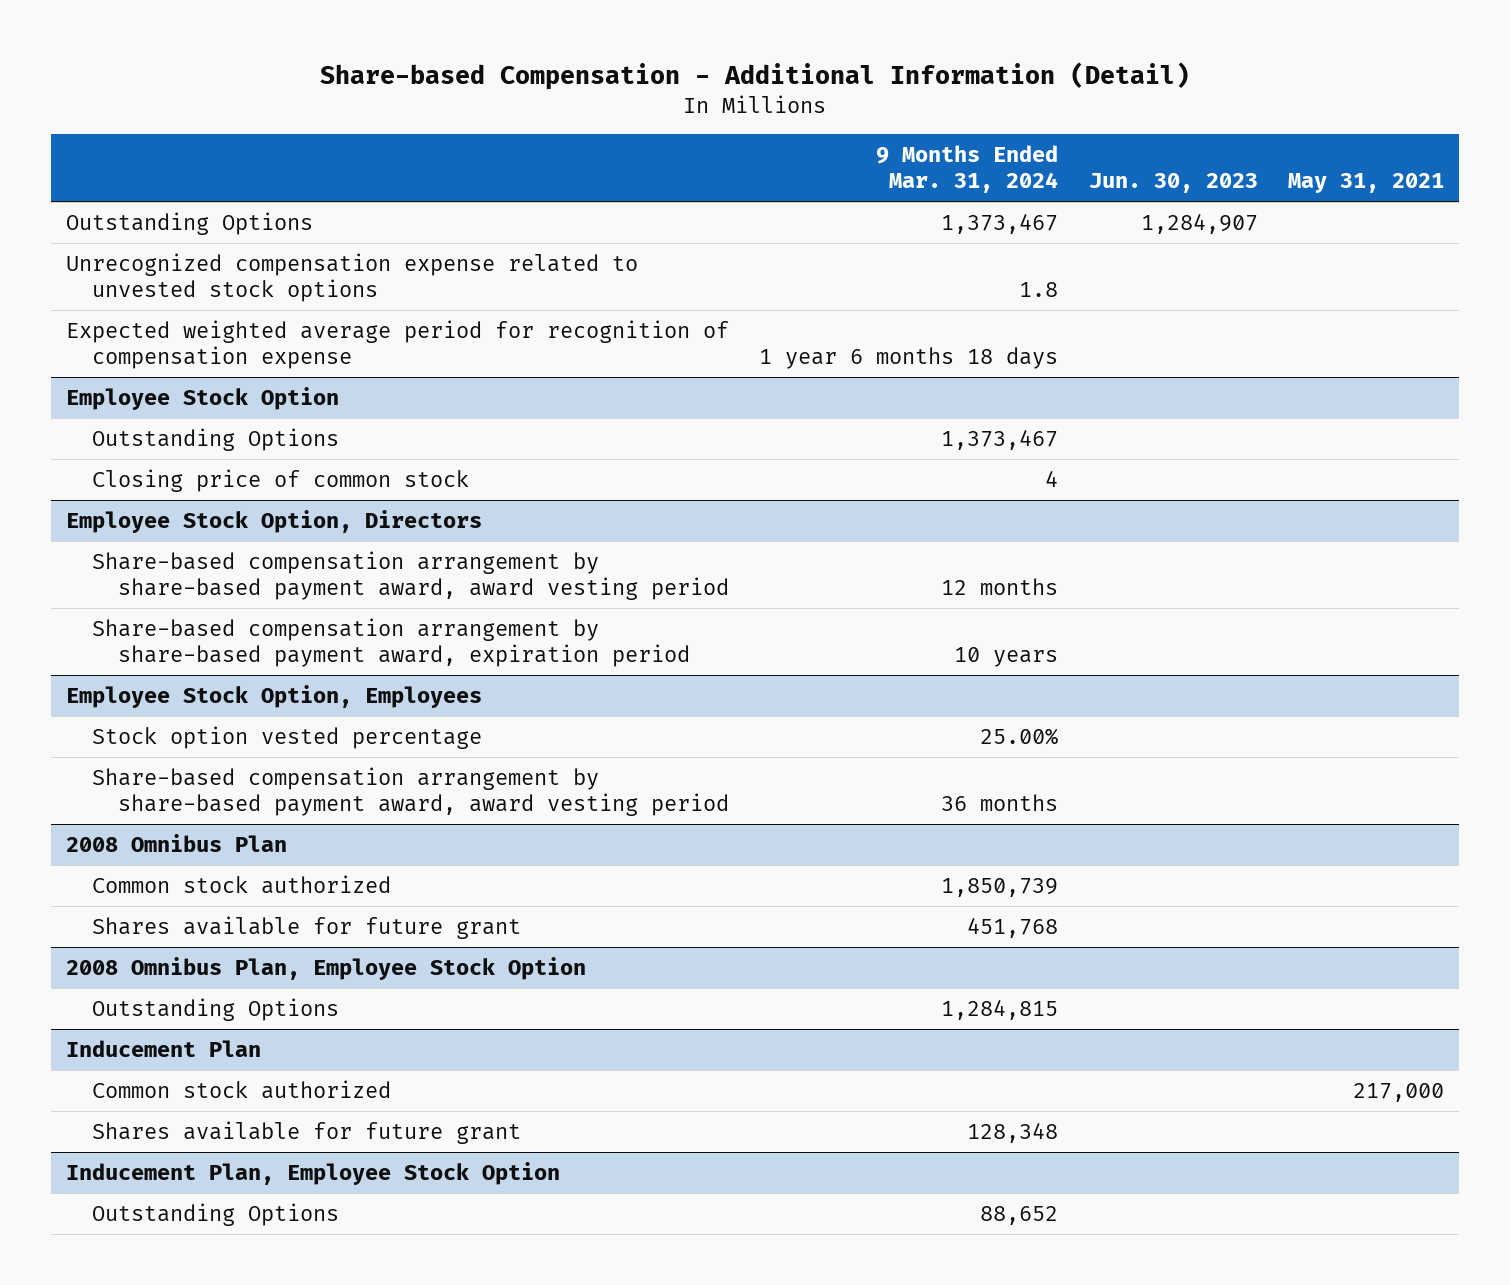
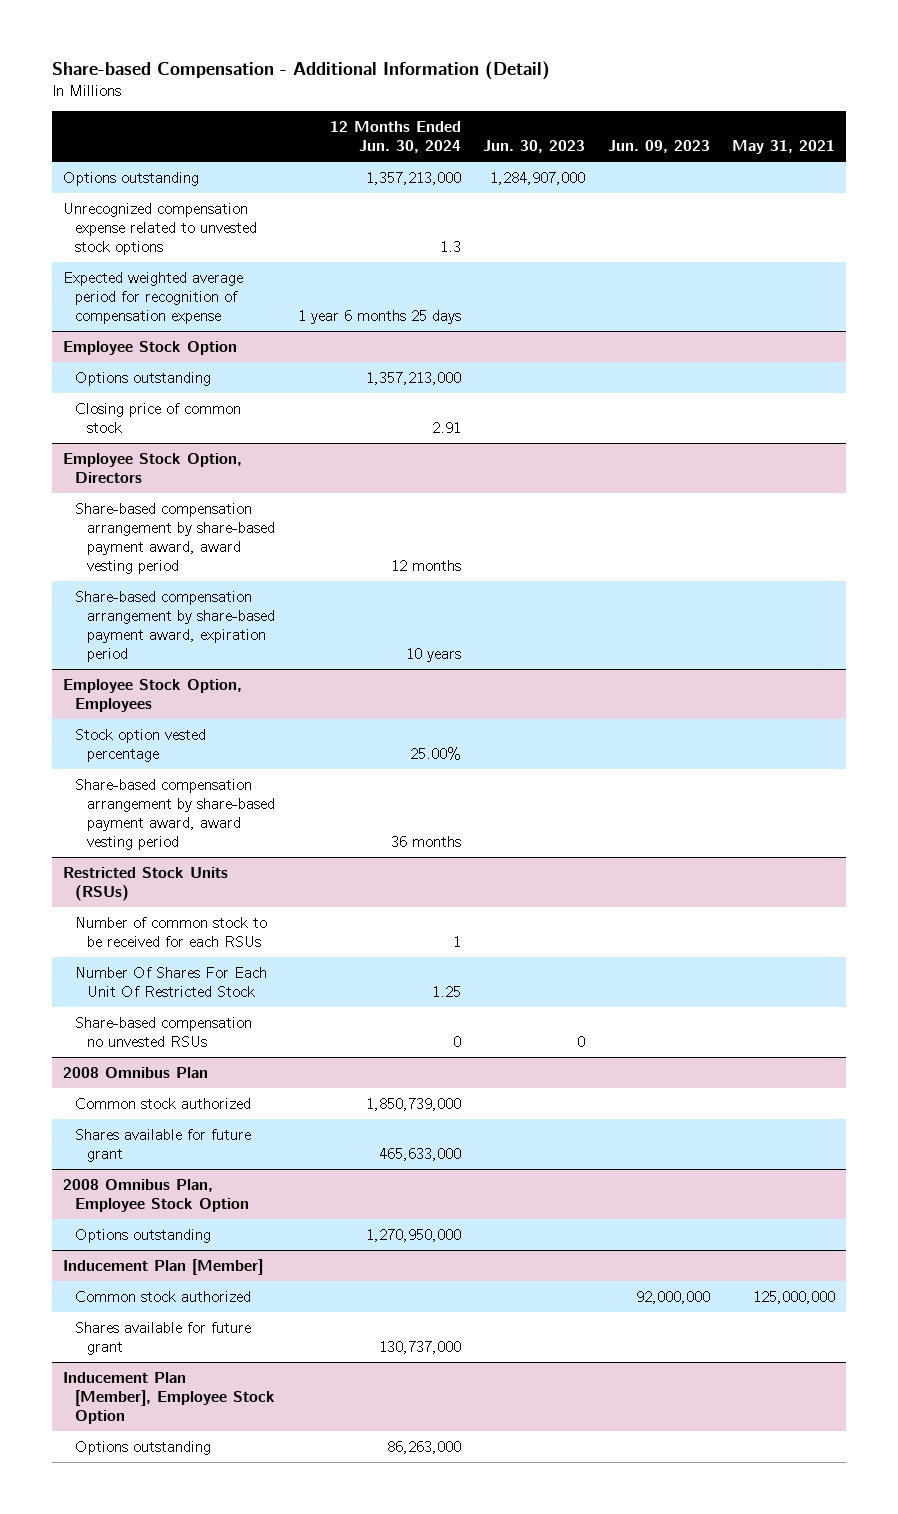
[876,145,1059,194] 9 Months Ended Mar. 31, 2024 -> none
none -> [329,121,461,154] 12 Months Ended Jun. 30, 2024
none -> [607,140,710,154] Jun. 09, 2023
[65,211,313,235] Outstanding Options -> [62,171,199,186] Options outstanding
[1140,213,1258,234] 1,284,907 -> [490,171,586,185] 1,284,907,000
[91,427,339,451] Outstanding Options -> [75,371,212,386] Options outstanding
none -> [62,866,228,901] Restricted Stock Units (RSUs)
none -> [75,916,268,947] Number of common stock to be received for each RSUs
none -> [75,966,268,997] Number Of Shares For Each Unit Of Restricted Stock
none -> [75,1016,253,1047] Share-based compensation no unvested RSUs
[91,997,339,1021] Outstanding Options -> [75,1228,212,1243] Options outstanding
[65,1039,261,1057] Inducement Plan -> [62,1258,263,1275] Inducement Plan [Member]
[1353,1082,1445,1102] 217,000 -> [753,1290,836,1304] 125,000,000
[65,1161,560,1185] Inducement Plan, Employee Stock Option -> [62,1371,276,1424] Inducement Plan [Member], Employee Stock Option
[91,1202,339,1226] Outstanding Options -> [75,1440,212,1455] Options outstanding

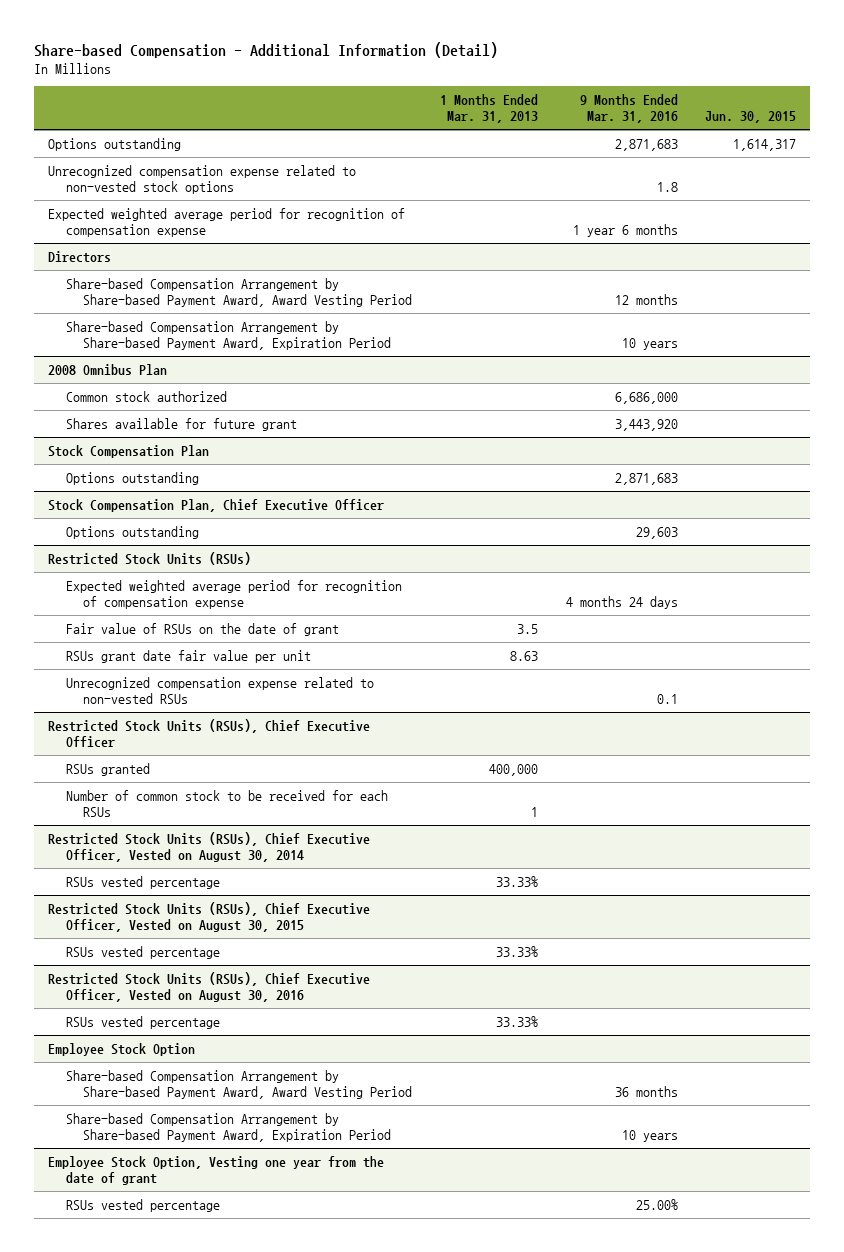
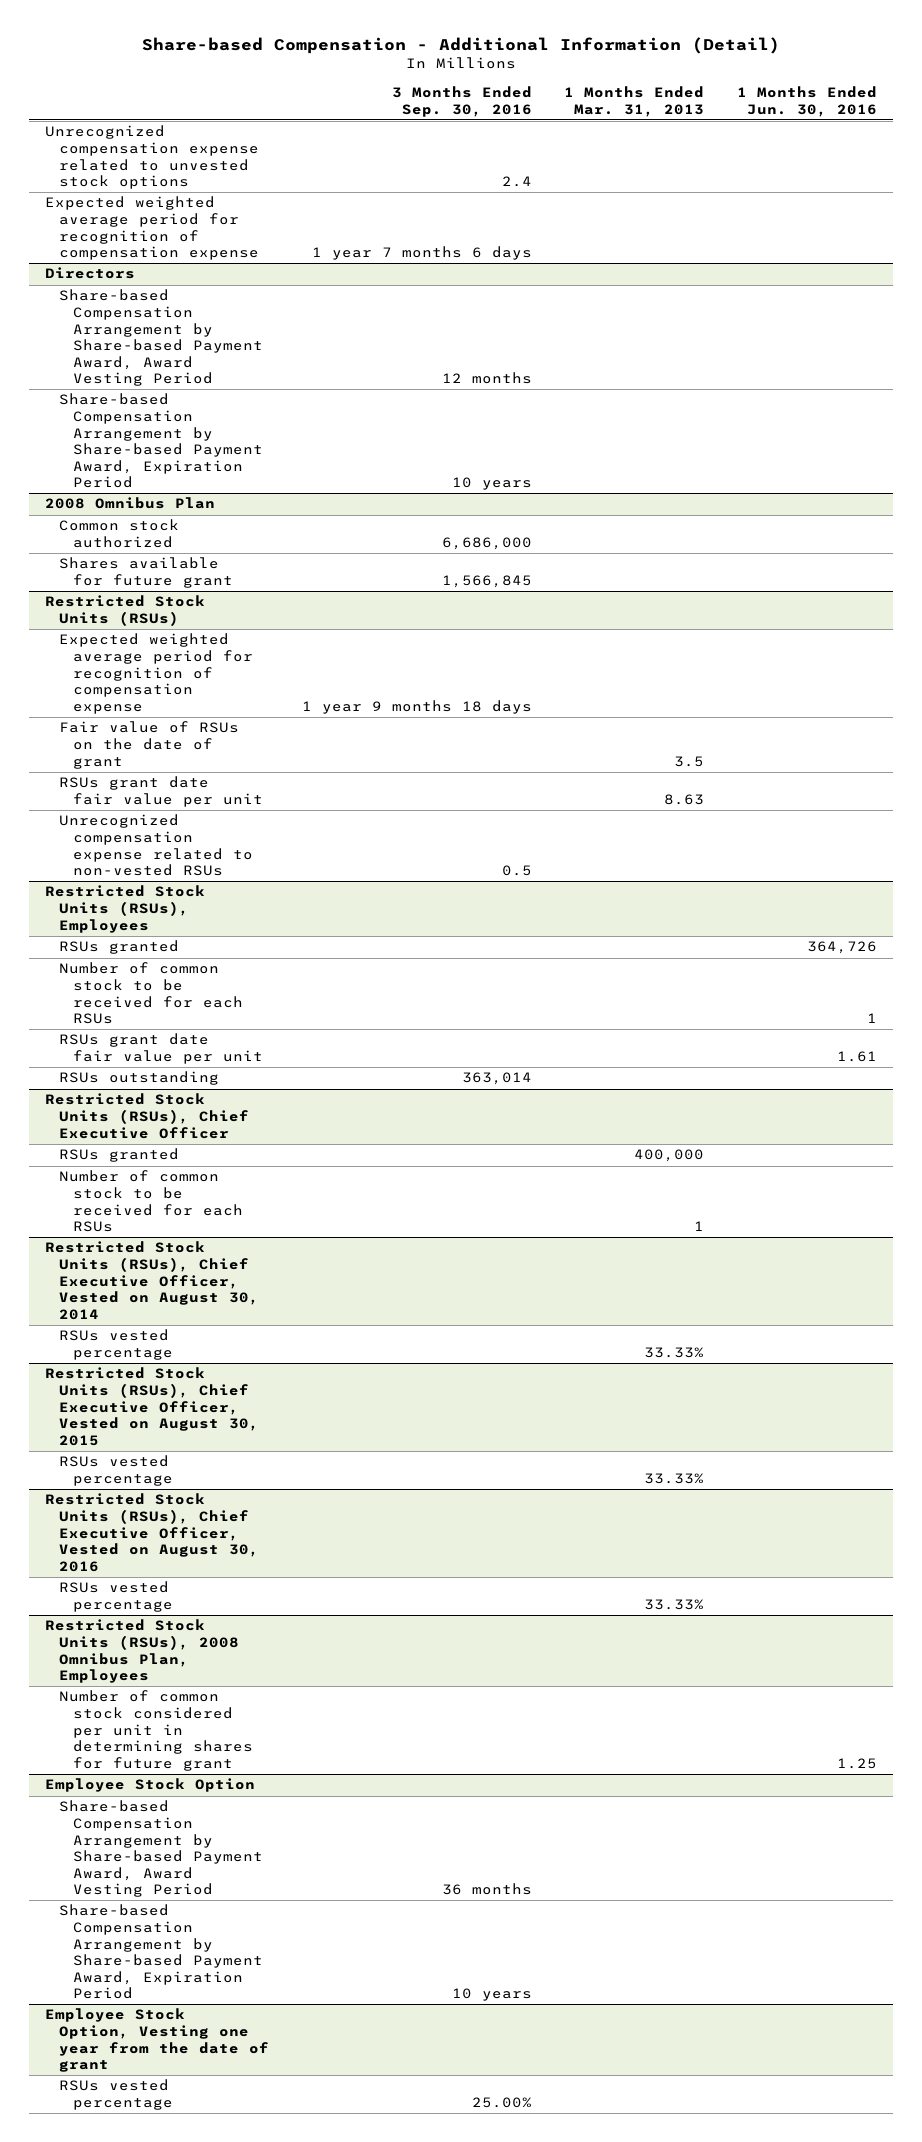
[579,93,678,124] 9 Months Ended Mar. 31, 2016 -> none
[705,111,797,124] Jun. 30, 2015 -> none
none -> [391,86,532,117] 3 Months Ended Sep. 30, 2016
none -> [736,86,877,117] 1 Months Ended Jun. 30, 2016
[47,137,181,151] Options outstanding -> none
[47,164,356,194] Unrecognized compensation expense related to non-vested stock options -> [45,125,260,190] Unrecognized compensation expense related to unvested stock options
[47,444,209,458] Stock Compensation Plan -> none
[65,471,199,485] Options outstanding -> none
[47,498,384,512] Stock Compensation Plan, Chief Executive Officer -> none
[65,525,199,539] Options outstanding -> none
none -> [45,885,206,933] Restricted Stock Units (RSUs), Employees
none -> [59,940,180,955] RSUs granted
none -> [59,962,244,1025] Number of common stock to be received for each RSUs
none -> [59,1033,264,1065] RSUs grant date fair value per unit
none -> [59,1071,220,1086] RSUs outstanding
none -> [45,1619,240,1684] Restricted Stock Units (RSUs), 2008 Omnibus Plan, Employees
none -> [59,1690,254,1771] Number of common stock considered per unit in determining shares for future grant

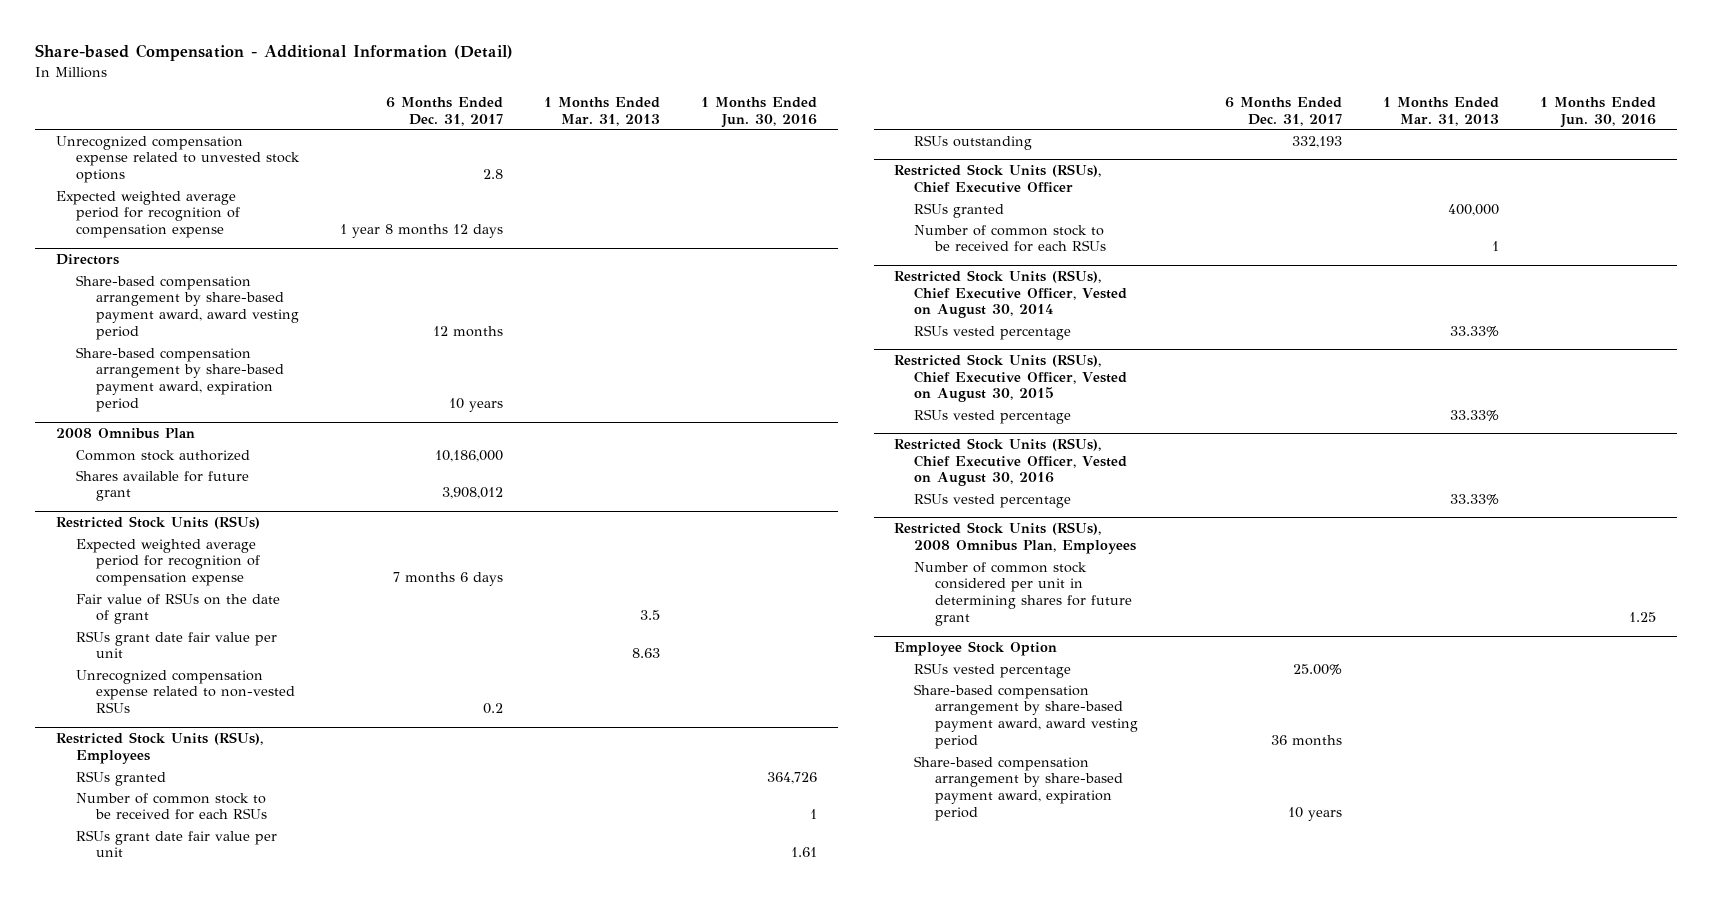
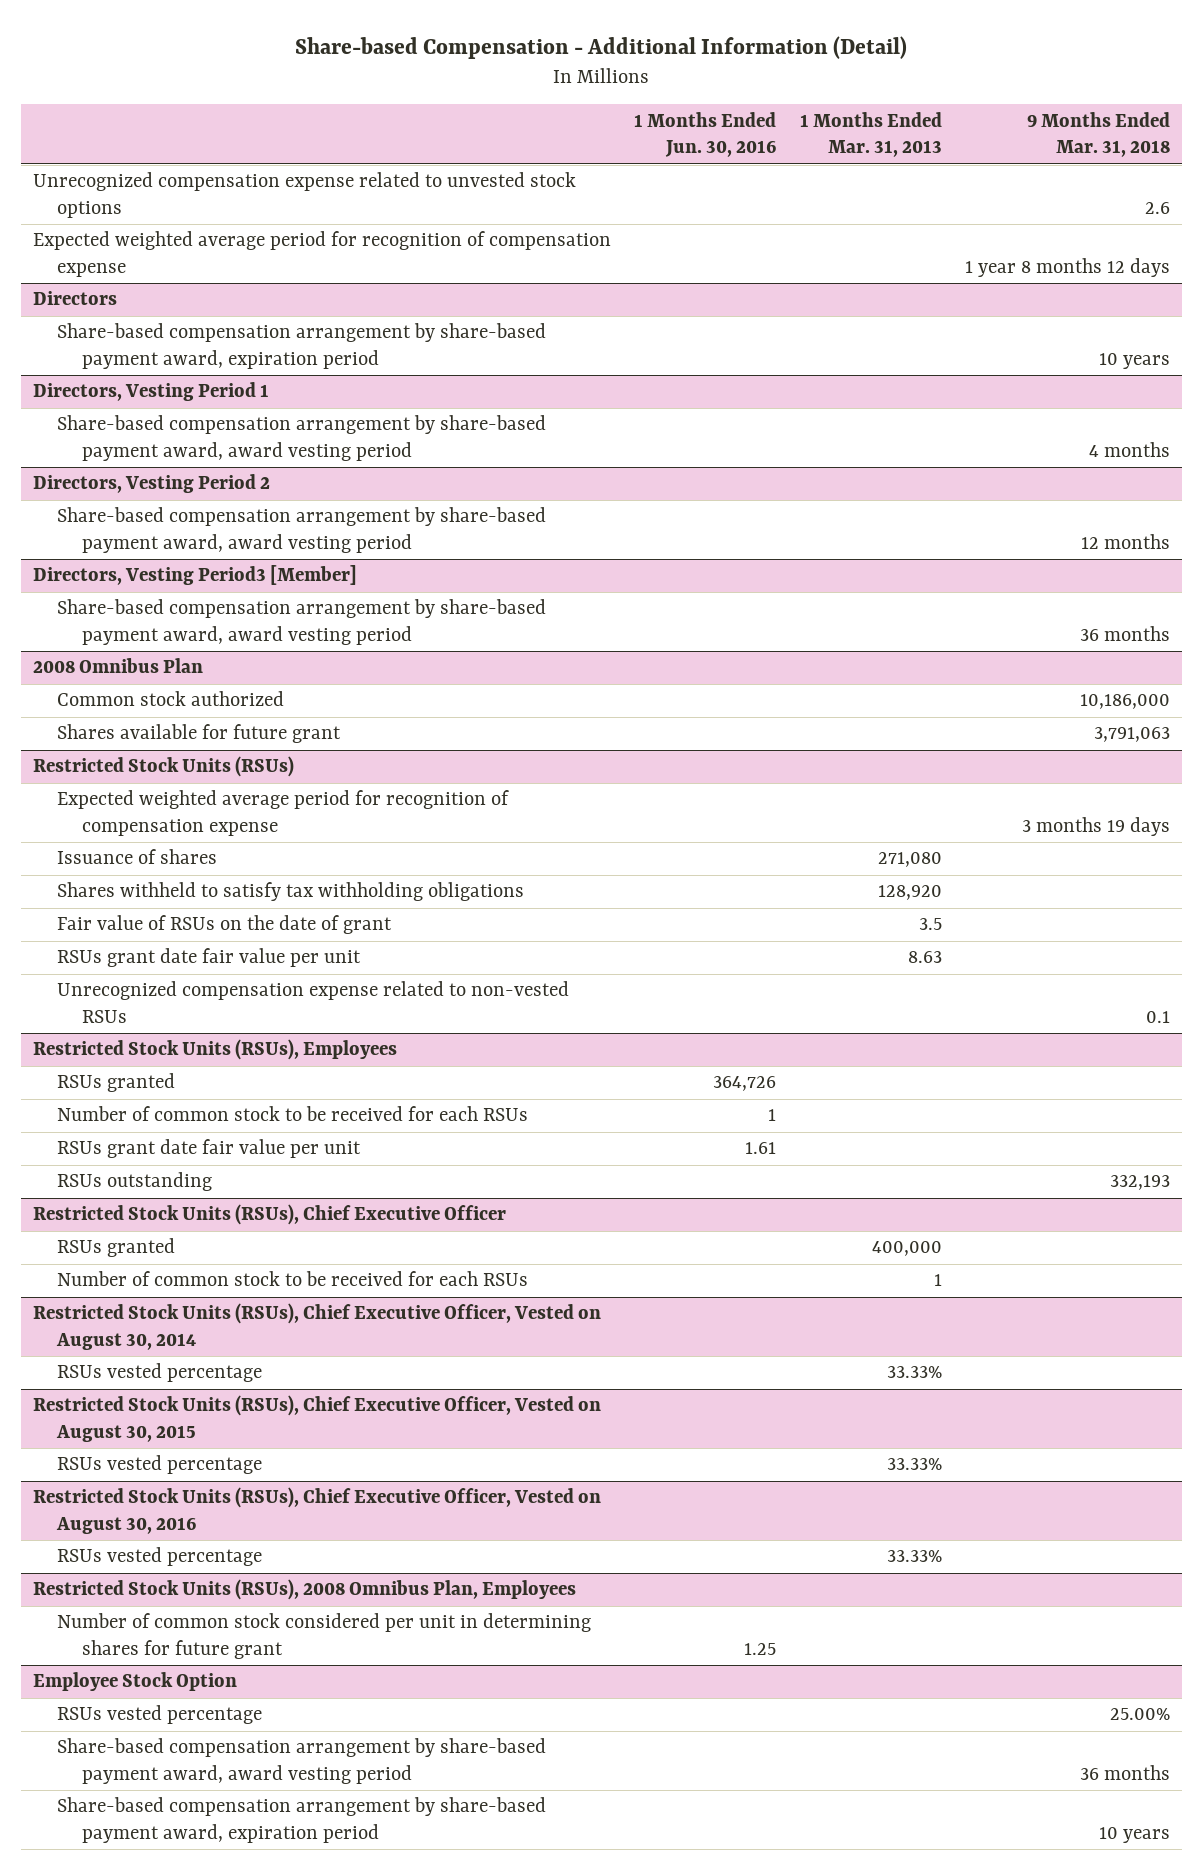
[385,96,503,126] 6 Months Ended Dec. 31, 2017 -> none
none -> [1027,111,1171,158] 9 Months Ended Mar. 31, 2018
[75,274,299,340] Share-based compensation arrangement by share-based payment award, award vesting period -> none
none -> [32,382,269,402] Directors, Vesting Period 1
none -> [57,415,547,462] Share-based compensation arrangement by share-based payment award, award vesting period
none -> [32,474,270,494] Directors, Vesting Period 2
none -> [57,507,547,554] Share-based compensation arrangement by share-based payment award, award vesting period
none -> [32,565,357,586] Directors, Vesting Period3 [Member]
none -> [57,599,547,646] Share-based compensation arrangement by share-based payment award, award vesting period
none -> [57,849,218,865] Issuance of shares
none -> [57,882,525,902] Shares withheld to satisfy tax withholding obligations

